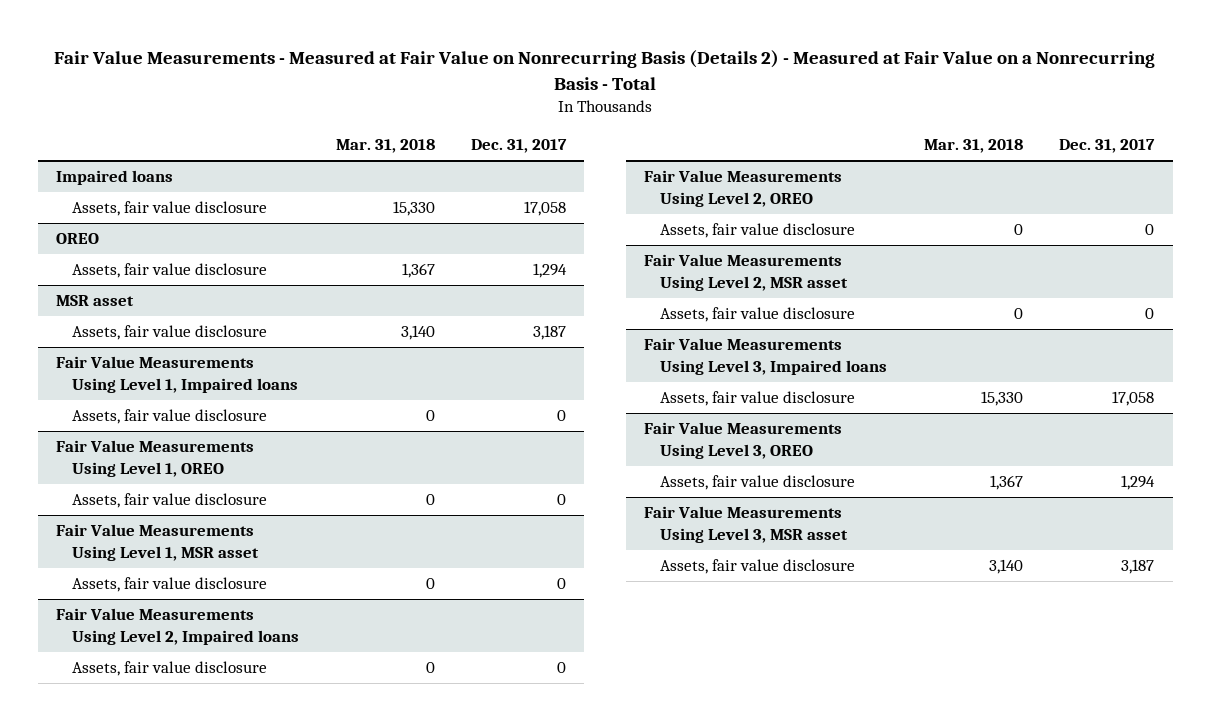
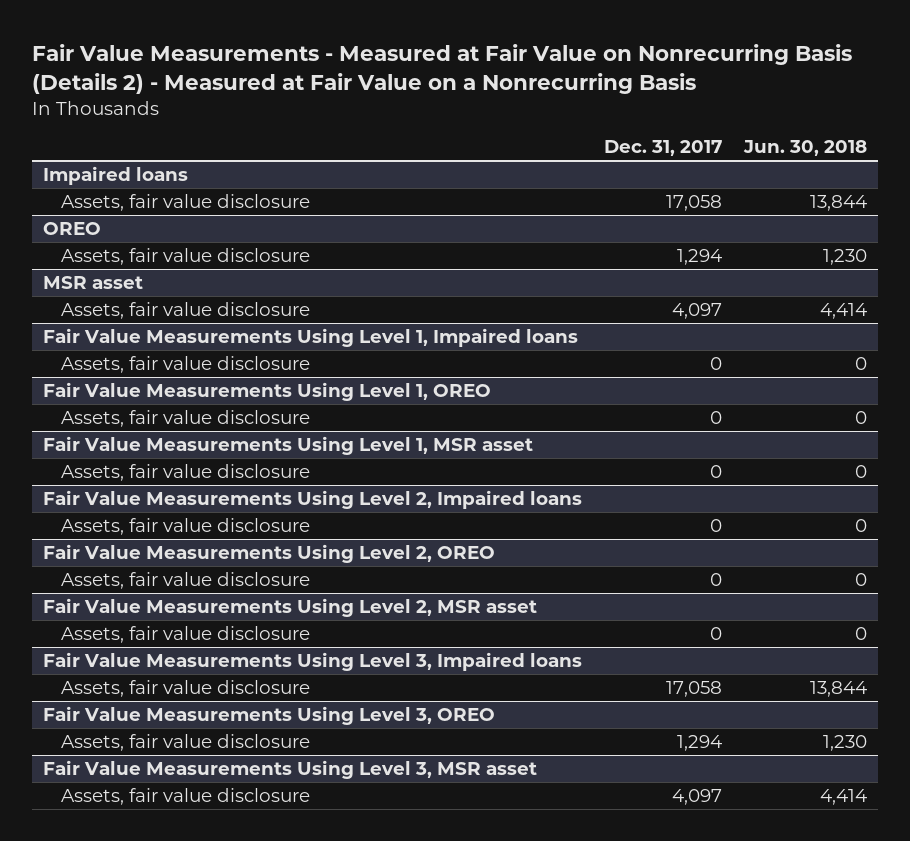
[54,49,1156,90] Fair Value Measurements - Measured at Fair Value on Nonrecurring Basis (Details 2) - Measured at Fair Value on a Nonrecurring Basis - Total -> [31,43,852,94] Fair Value Measurements - Measured at Fair Value on Nonrecurring Basis (Details 2) - Measured at Fair Value on a Nonrecurring Basis
[335,139,435,154] Mar. 31, 2018 -> none
none -> [743,140,868,157] Jun. 30, 2018
[533,325,567,341] 3,187 -> [672,303,723,320] 4,097
[1121,559,1155,575] 3,187 -> [672,789,723,806] 4,097

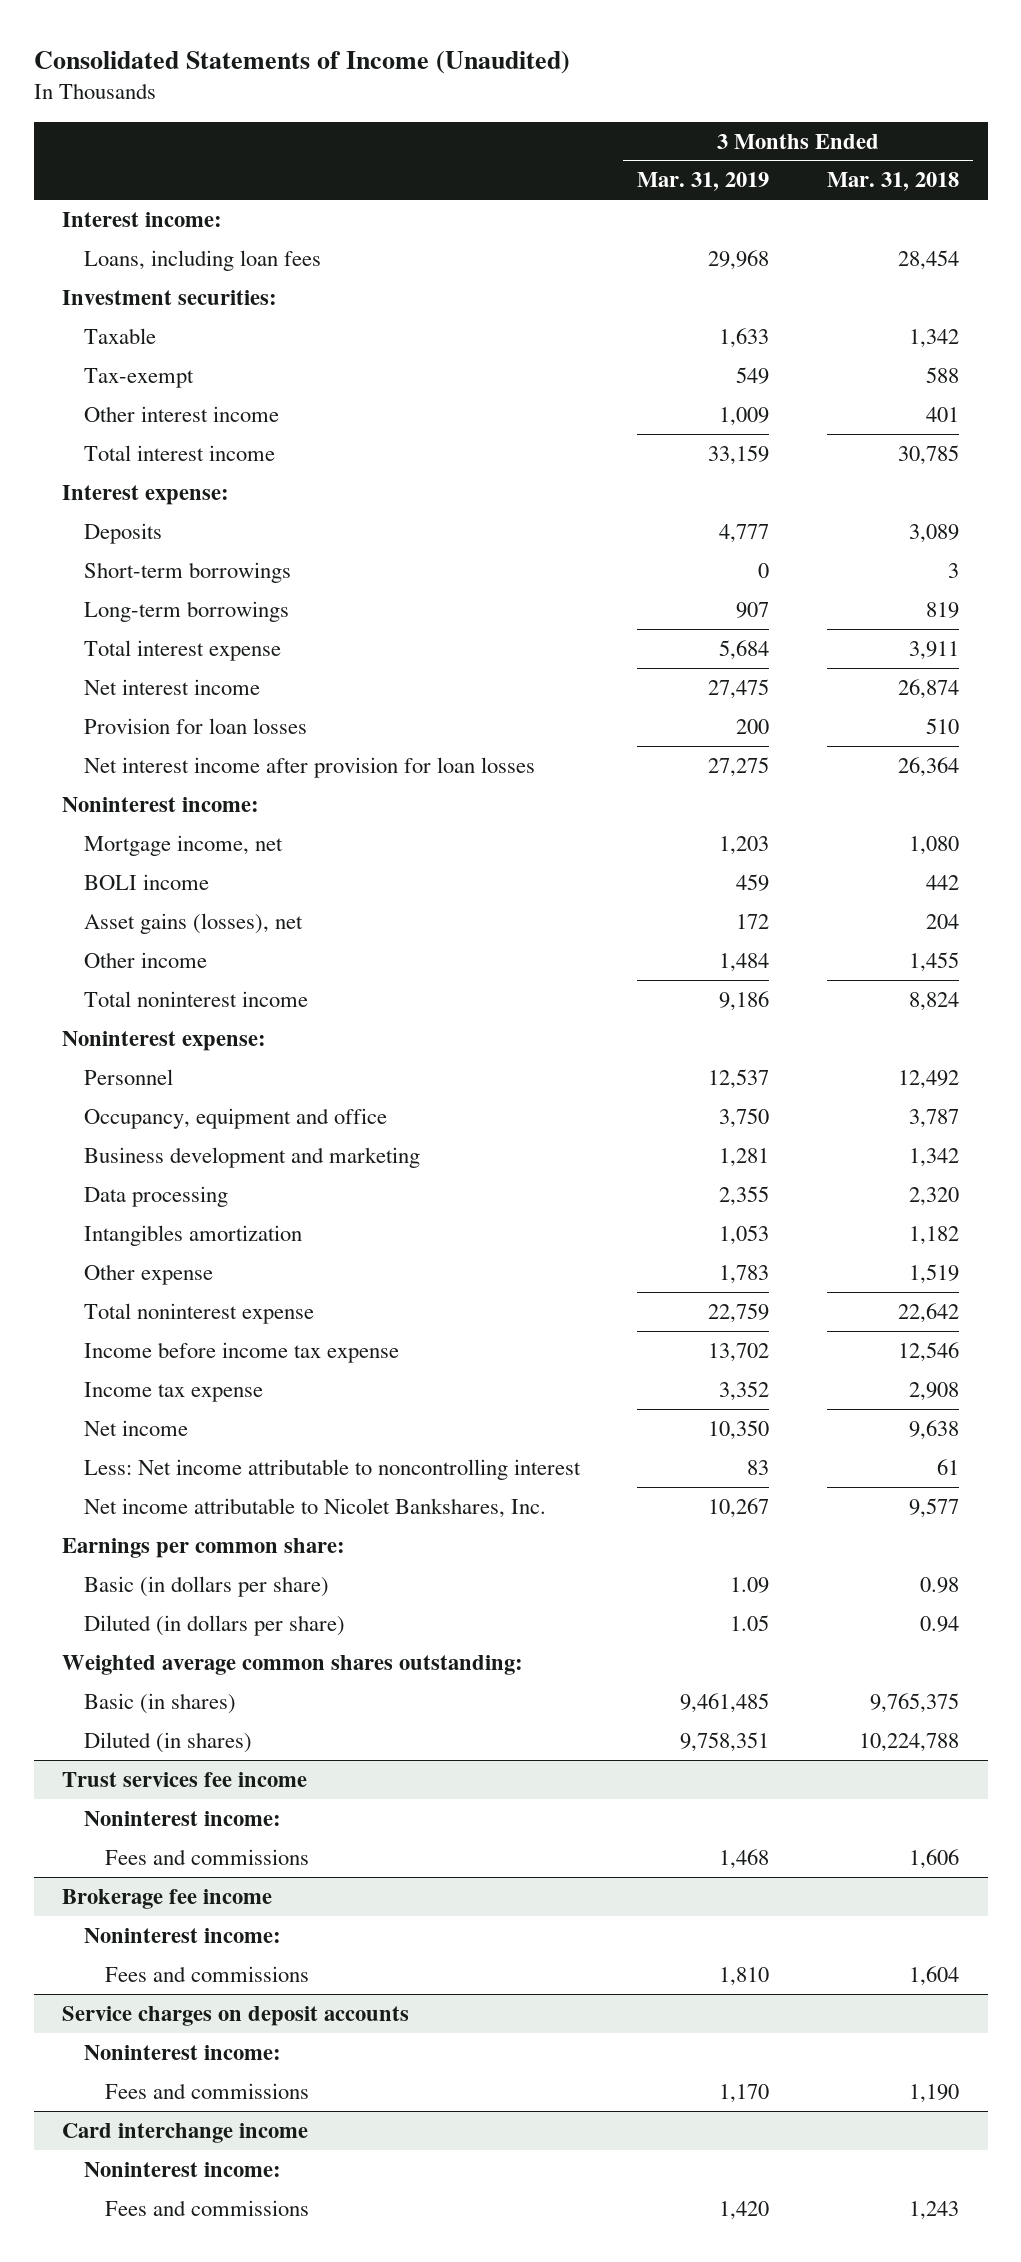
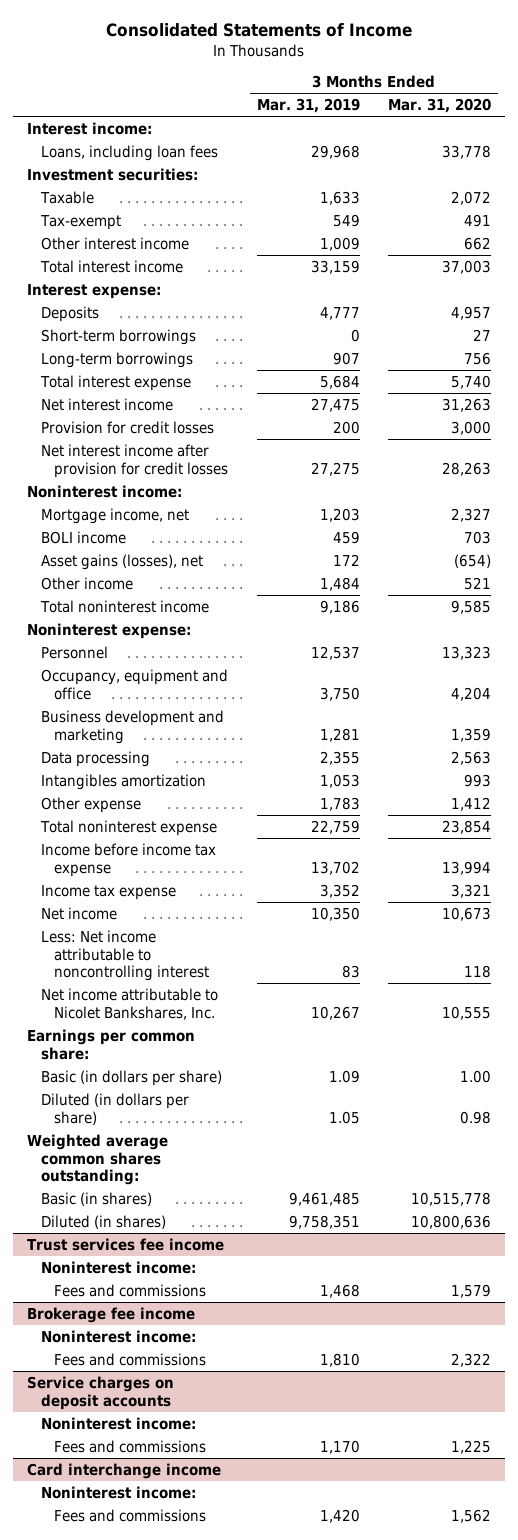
[33,50,570,74] Consolidated Statements of Income (Unaudited) -> [105,22,412,37] Consolidated Statements of Income
[826,172,959,192] Mar. 31, 2018 -> none
none -> [387,97,491,113] Mar. 31, 2020
[83,717,307,734] Provision for loan losses -> [40,420,214,434] Provision for credit losses
[83,756,535,778] Net interest income after provision for loan losses -> [40,443,229,478] Net interest income after provision for credit losses

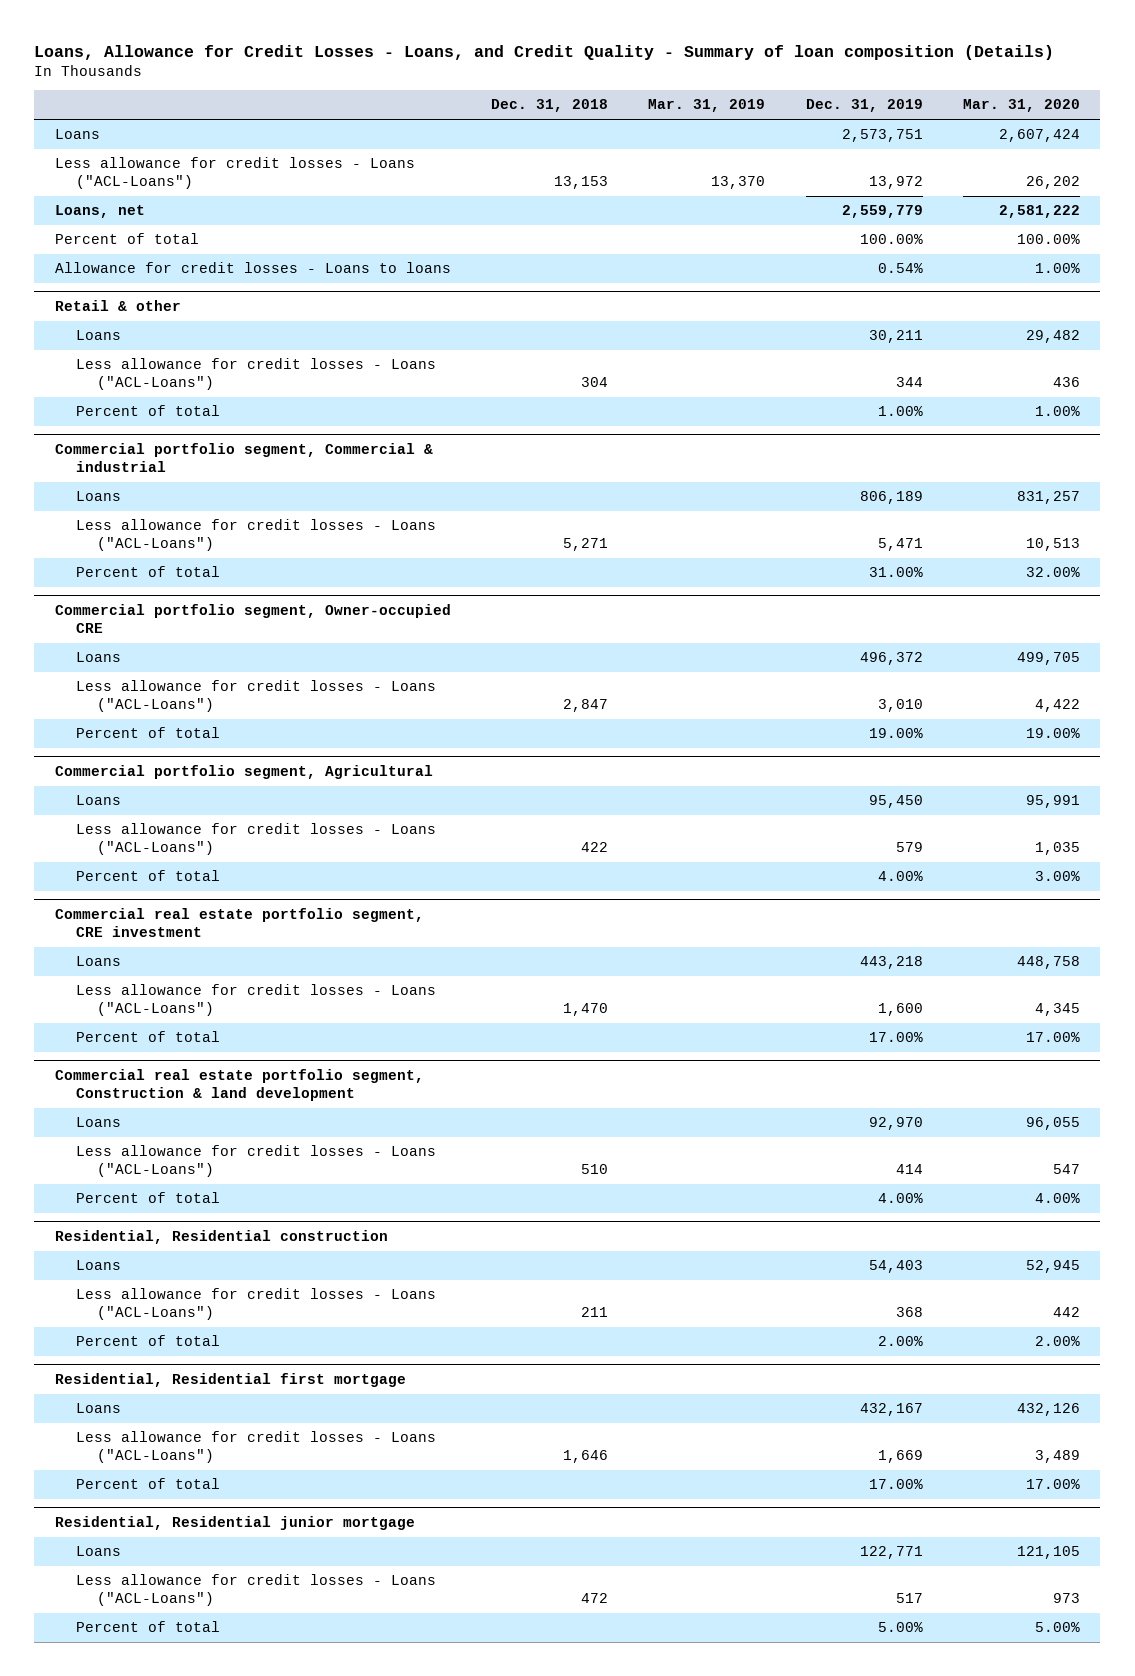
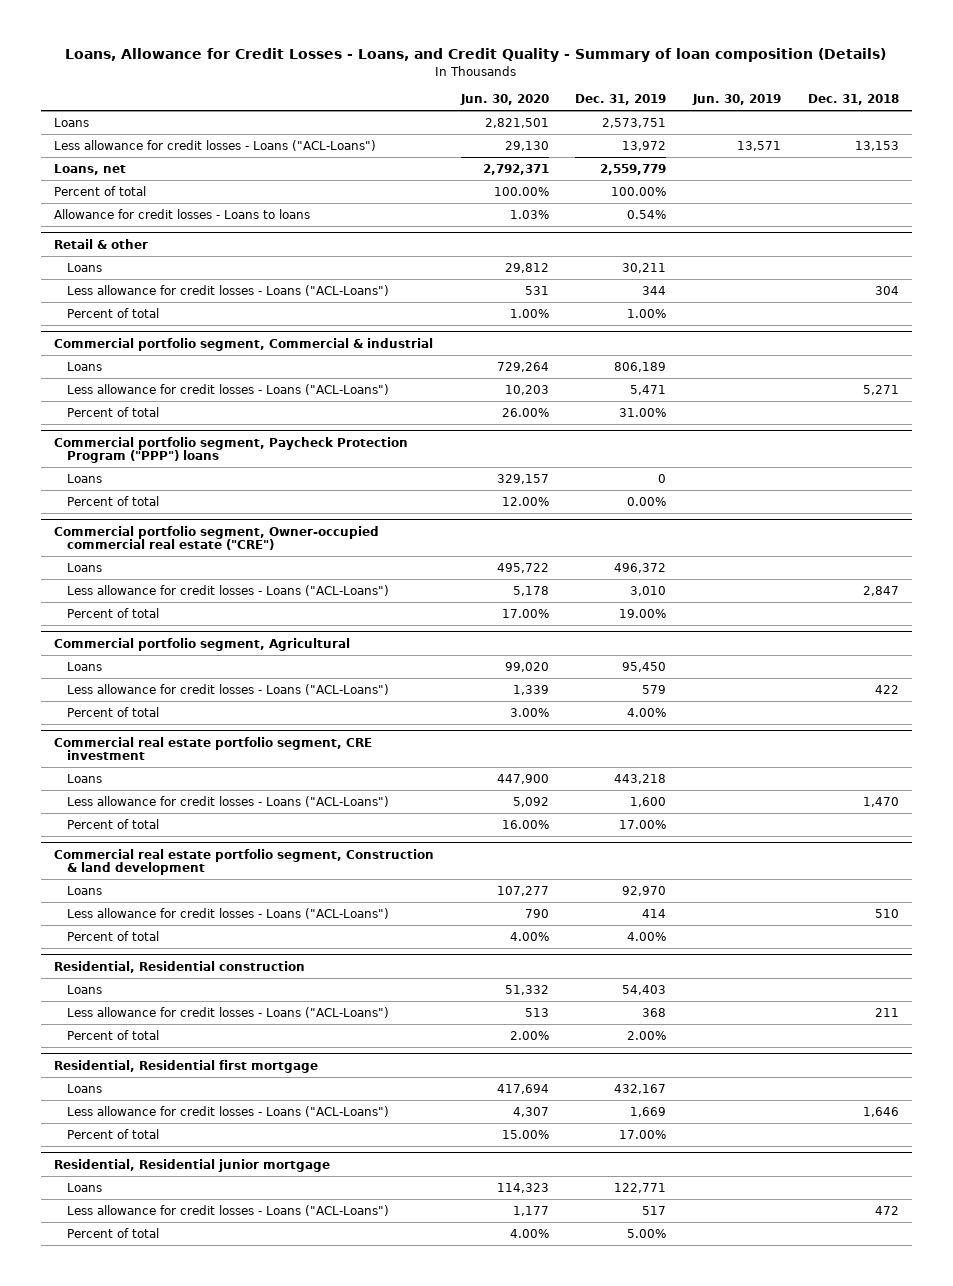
[648,99,766,113] Mar. 31, 2019 -> none
[963,99,1081,113] Mar. 31, 2020 -> none
none -> [459,94,549,106] Jun. 30, 2020
none -> [691,94,781,106] Jun. 30, 2019
none -> [54,436,409,464] Commercial portfolio segment, Paycheck Protection Program ("PPP") loans
none -> [66,473,102,483] Loans
none -> [66,495,159,506] Percent of total
[54,604,451,634] Commercial portfolio segment, Owner-occupied CRE -> [54,525,380,551] Commercial portfolio segment, Owner-occupied commercial real estate ("CRE")

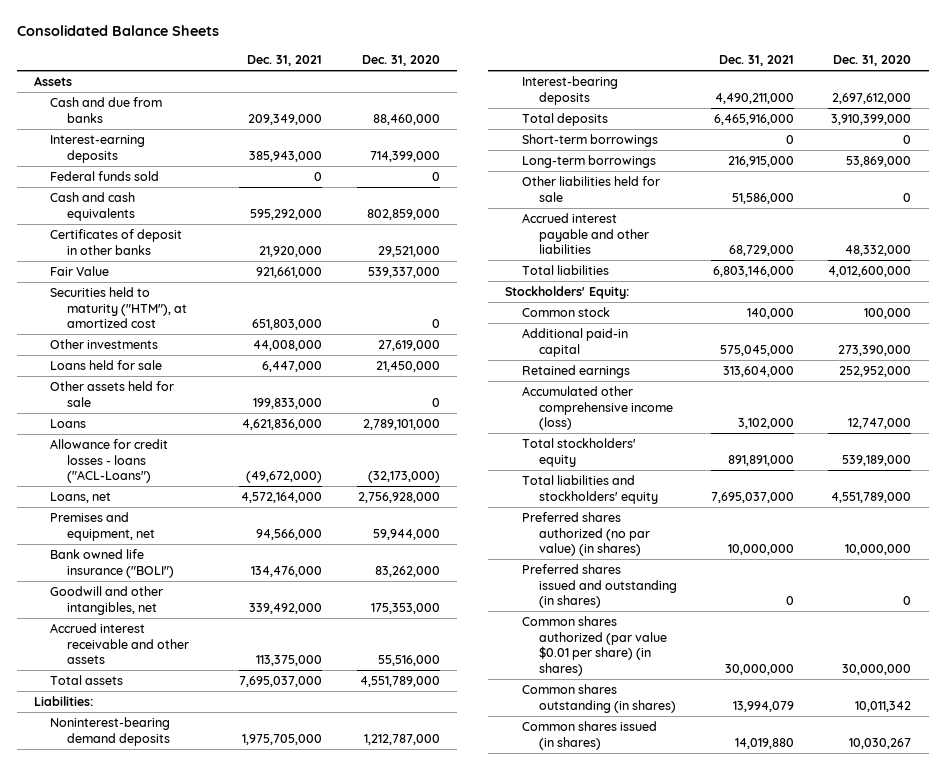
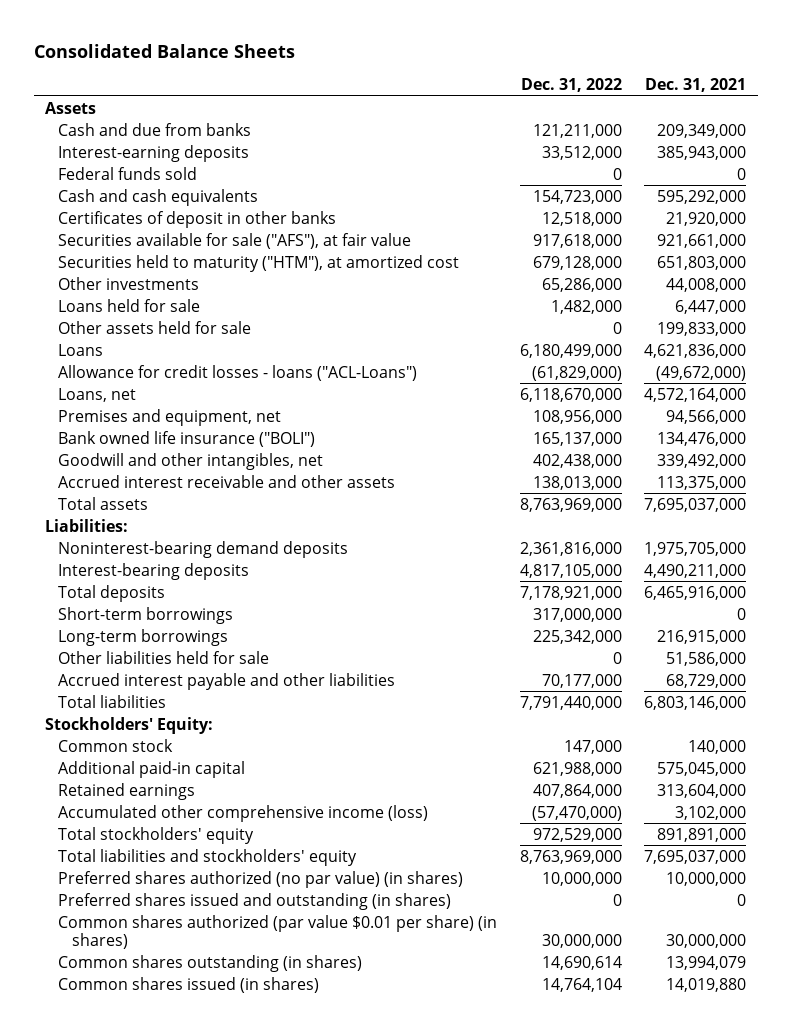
[361,54,440,66] Dec. 31, 2020 -> none
none -> [520,78,622,93] Dec. 31, 2022
[50,266,110,277] Fair Value -> [58,232,412,249] Securities available for sale ("AFS"), at fair value

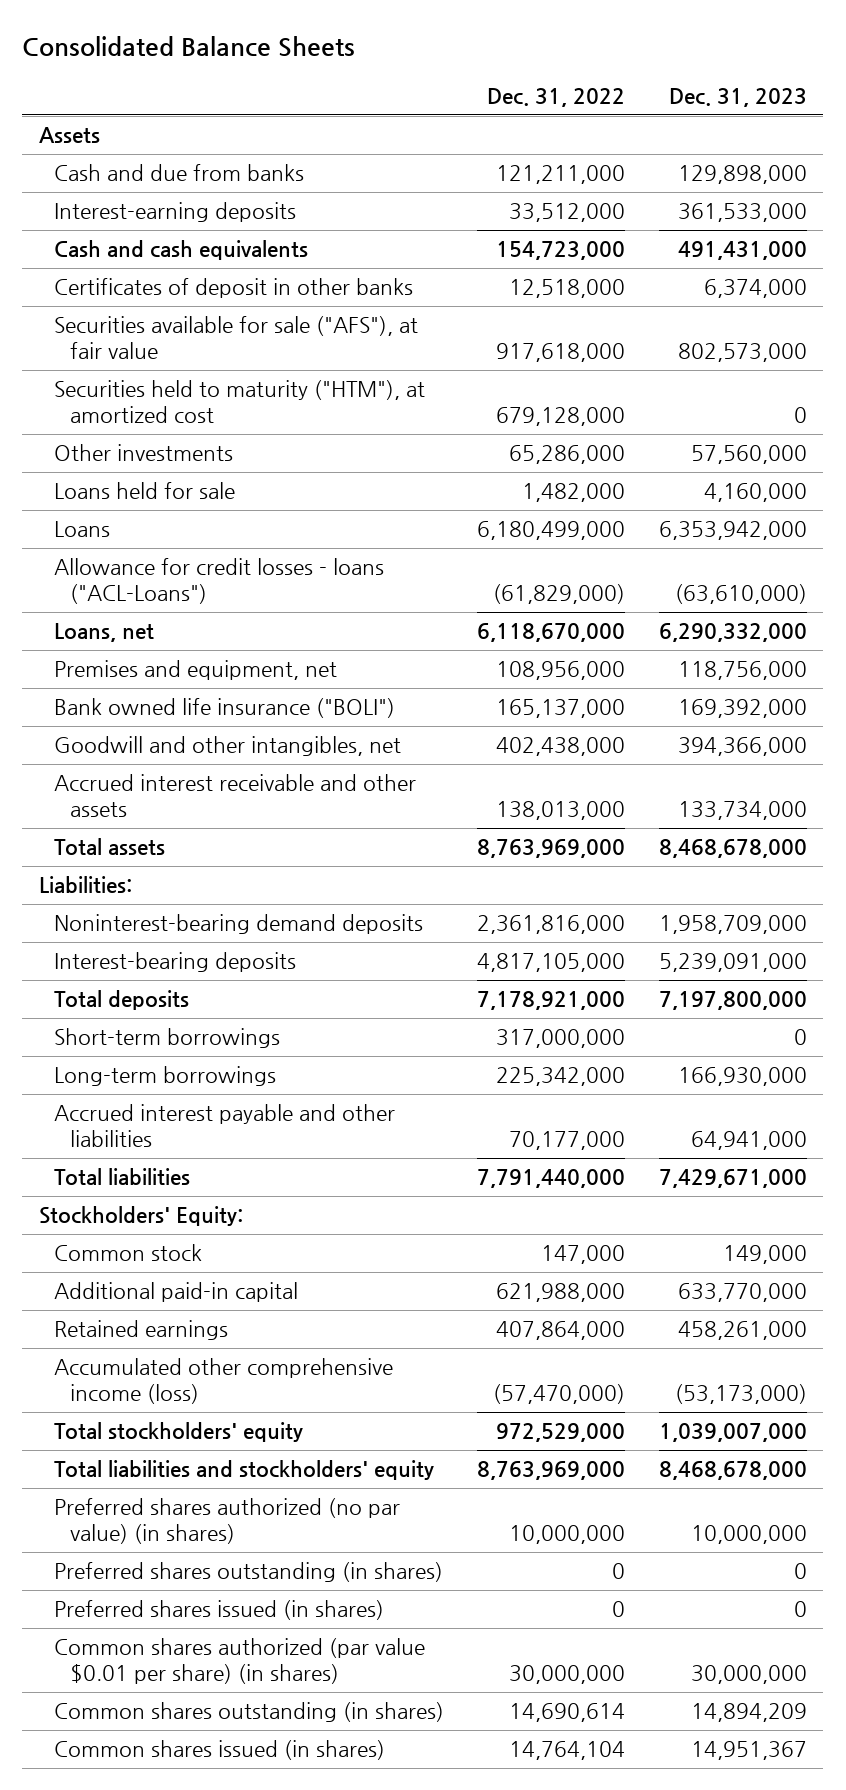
[645,78,747,93] Dec. 31, 2021 -> none
none -> [668,88,807,108] Dec. 31, 2023
[58,166,198,180] Federal funds sold -> none
[58,320,252,334] Other assets held for sale -> none
[58,650,270,664] Other liabilities held for sale -> none
none -> [54,1562,444,1583] Preferred shares outstanding (in shares)
[58,892,452,910] Preferred shares issued and outstanding (in shares) -> [54,1600,385,1621] Preferred shares issued (in shares)

